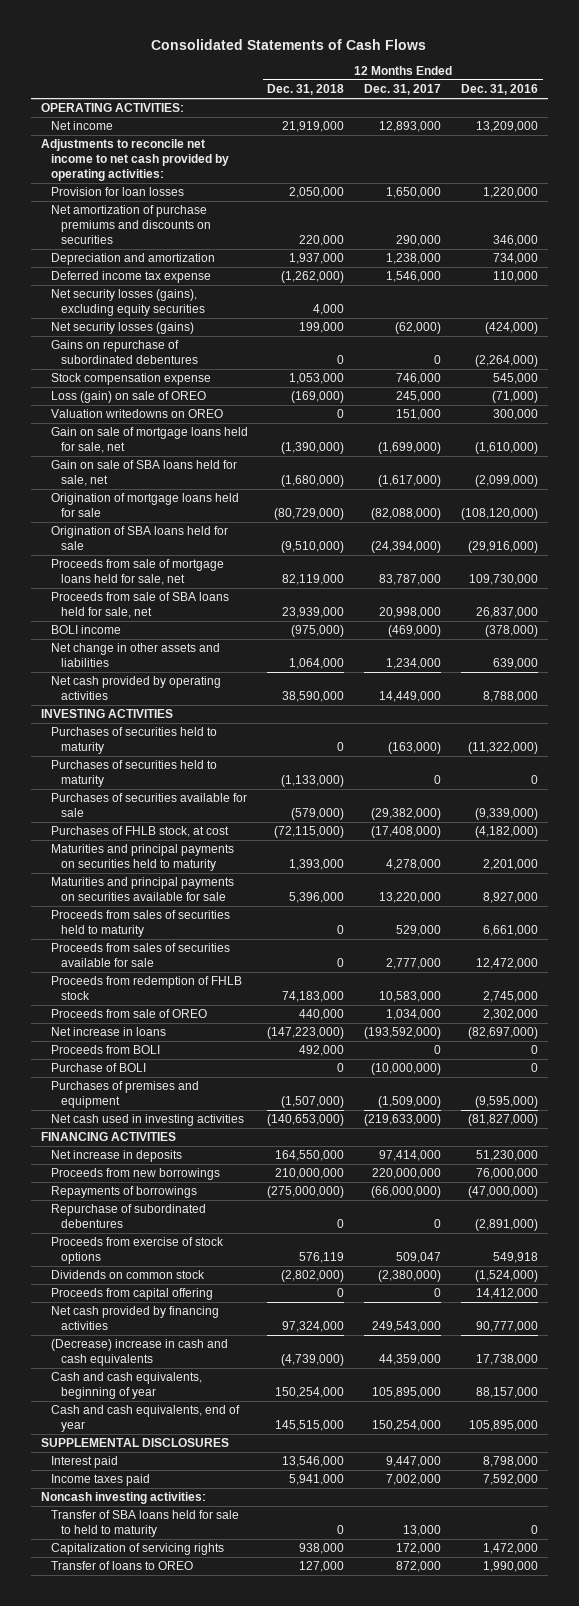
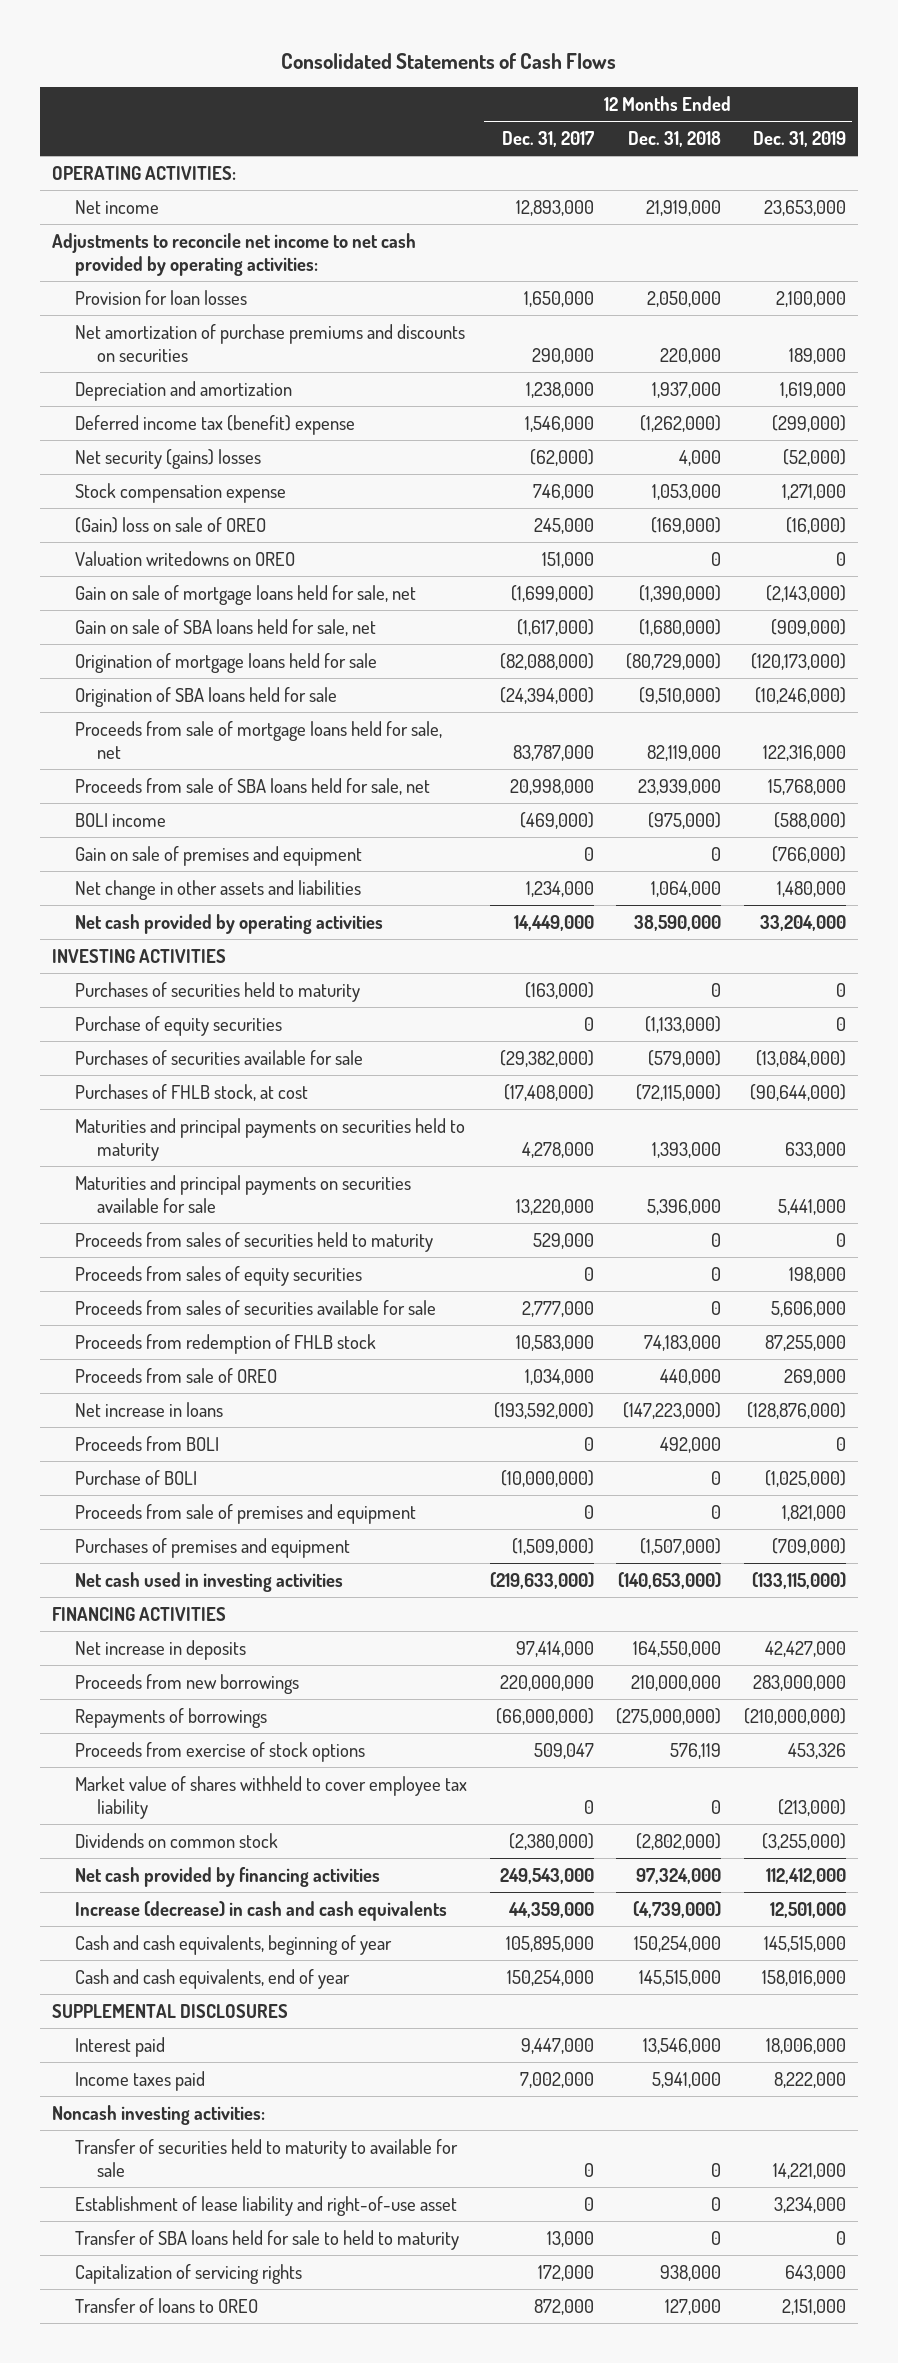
[460,84,538,96] Dec. 31, 2016 -> none
none -> [753,131,847,148] Dec. 31, 2019
[50,289,205,317] Net security losses (gains), excluding equity securities -> none
[50,340,198,365] Gains on repurchase of subordinated debentures -> none
[50,271,211,284] Deferred income tax expense -> [74,414,355,435] Deferred income tax (benefit) expense
[50,322,194,335] Net security losses (gains) -> [74,448,261,469] Net security (gains) losses
[299,322,345,334] 199,000 -> [679,449,722,466] 4,000
[50,391,206,404] Loss (gain) on sale of OREO -> [74,516,266,533] (Gain) loss on sale of OREO
none -> [74,845,362,866] Gain on sale of premises and equipment
[50,760,217,788] Purchases of securities held to maturity -> [74,1015,282,1036] Purchase of equity securities
none -> [74,1265,362,1286] Proceeds from sales of equity securities
none -> [74,1503,416,1524] Proceeds from sale of premises and equipment
[50,1204,206,1229] Repurchase of subordinated debentures -> none
none -> [74,1775,467,1819] Market value of shares withheld to cover employee tax liability
[50,1288,213,1301] Proceeds from capital offering -> none
[50,1339,228,1367] (Decrease) increase in cash and cash equivalents -> [74,1900,447,1921] Increase (decrease) in cash and cash equivalents
none -> [74,2138,458,2177] Transfer of securities held to maturity to available for sale
none -> [74,2195,457,2216] Establishment of lease liability and right-of-use asset

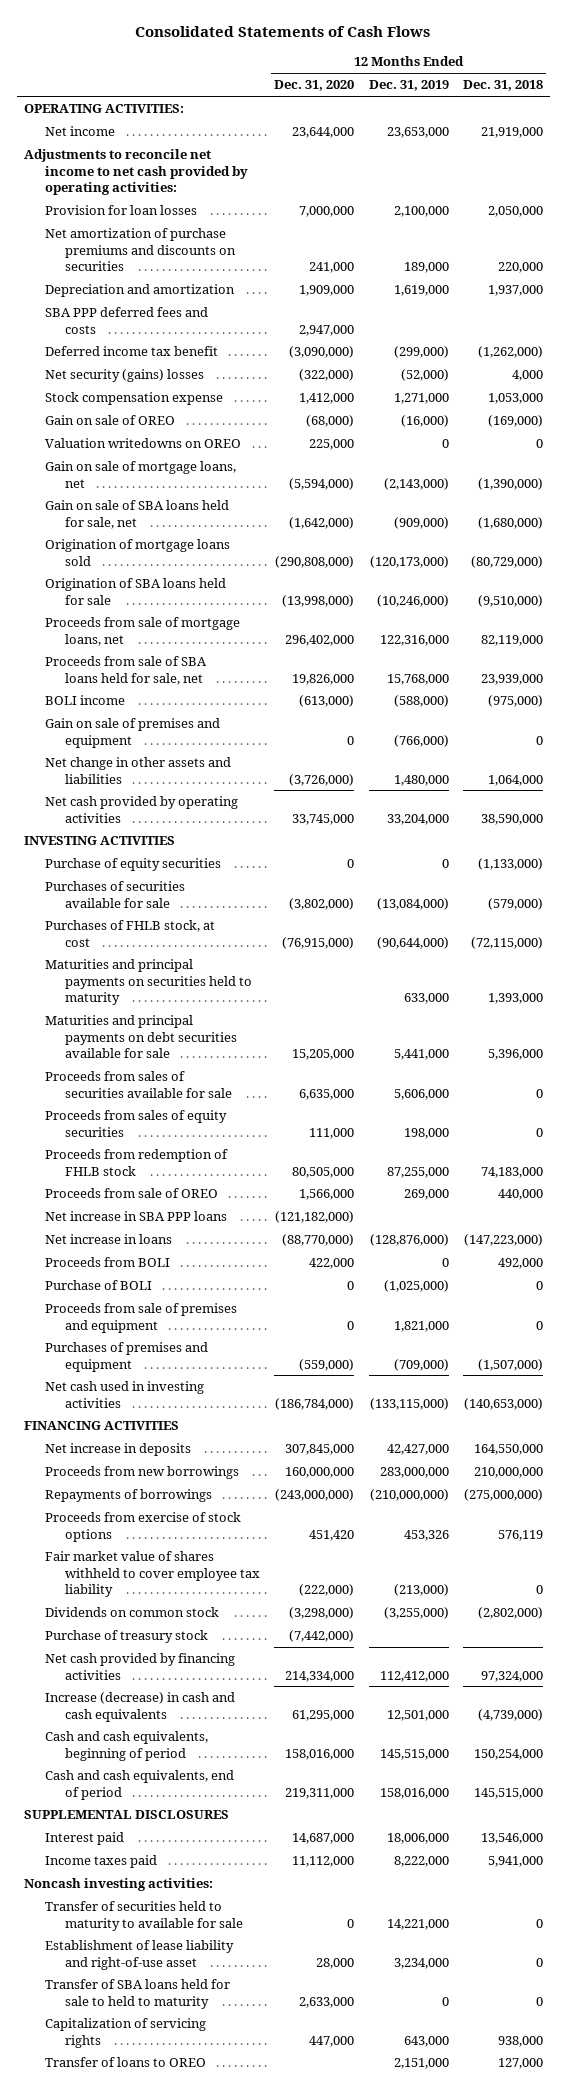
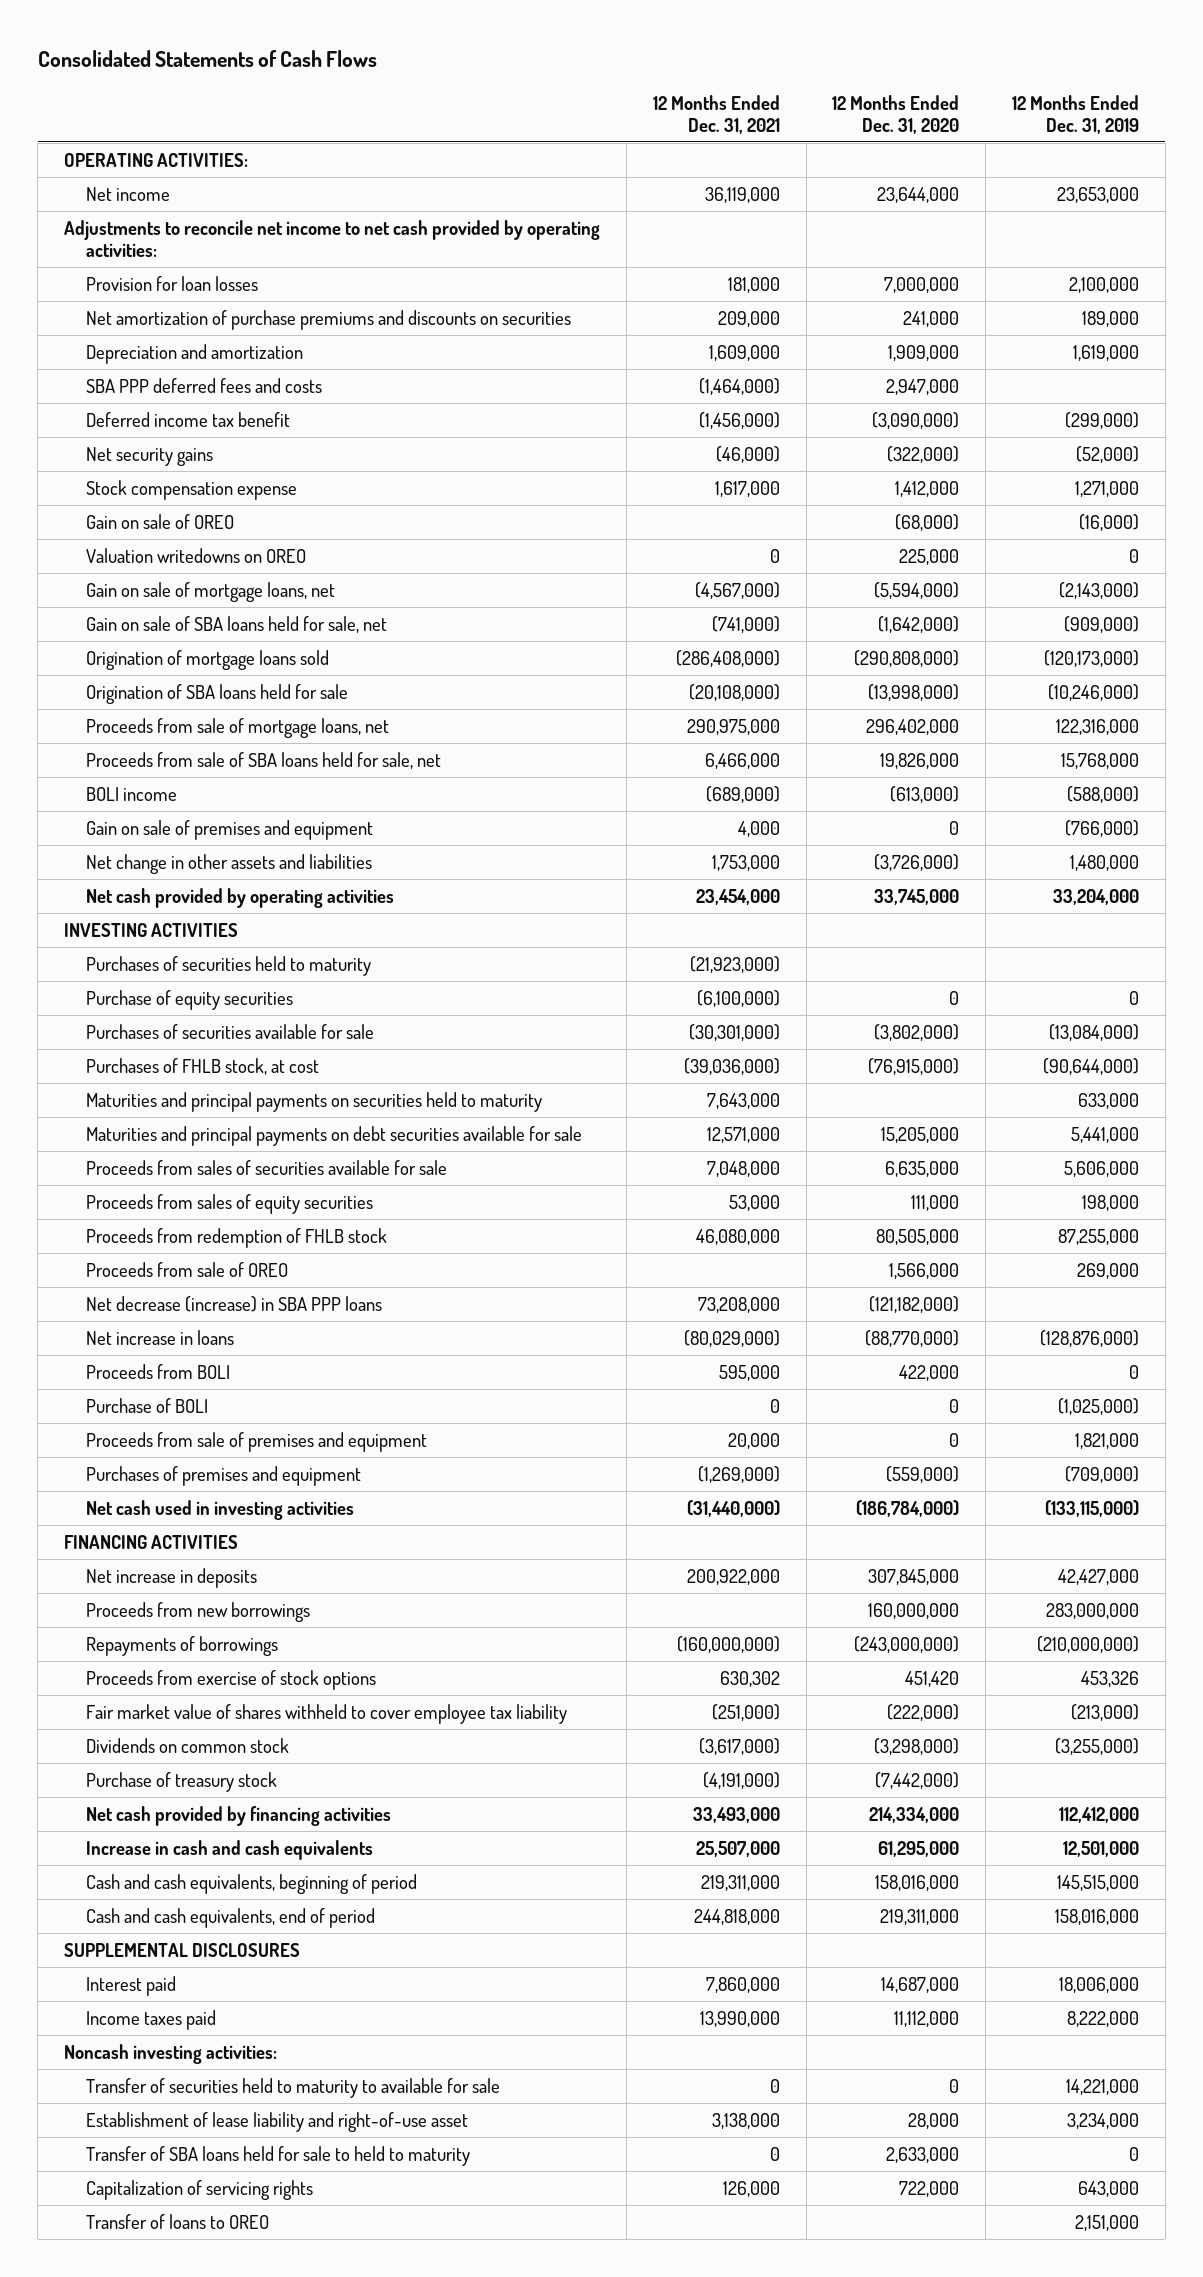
[462,80,543,92] Dec. 31, 2018 -> none
none -> [652,94,780,134] 12 Months Ended Dec. 31, 2021
[44,369,204,383] Net security (gains) losses -> [85,446,213,466] Net security gains
none -> [85,955,371,976] Purchases of securities held to maturity
[44,1211,227,1222] Net increase in SBA PPP loans -> [85,1295,382,1312] Net decrease (increase) in SBA PPP loans
[44,1692,235,1722] Increase (decrease) in cash and cash equivalents -> [85,1839,373,1860] Increase in cash and cash equivalents
[309,2035,355,2047] 447,000 -> [899,2180,960,2197] 722,000

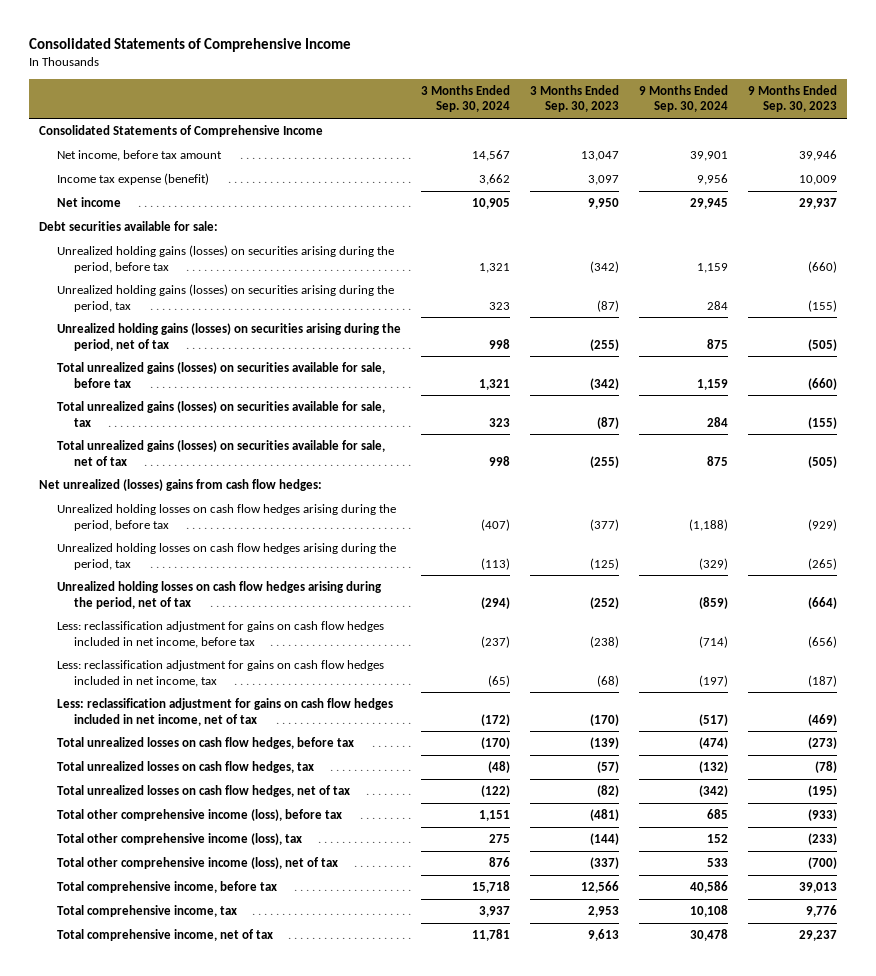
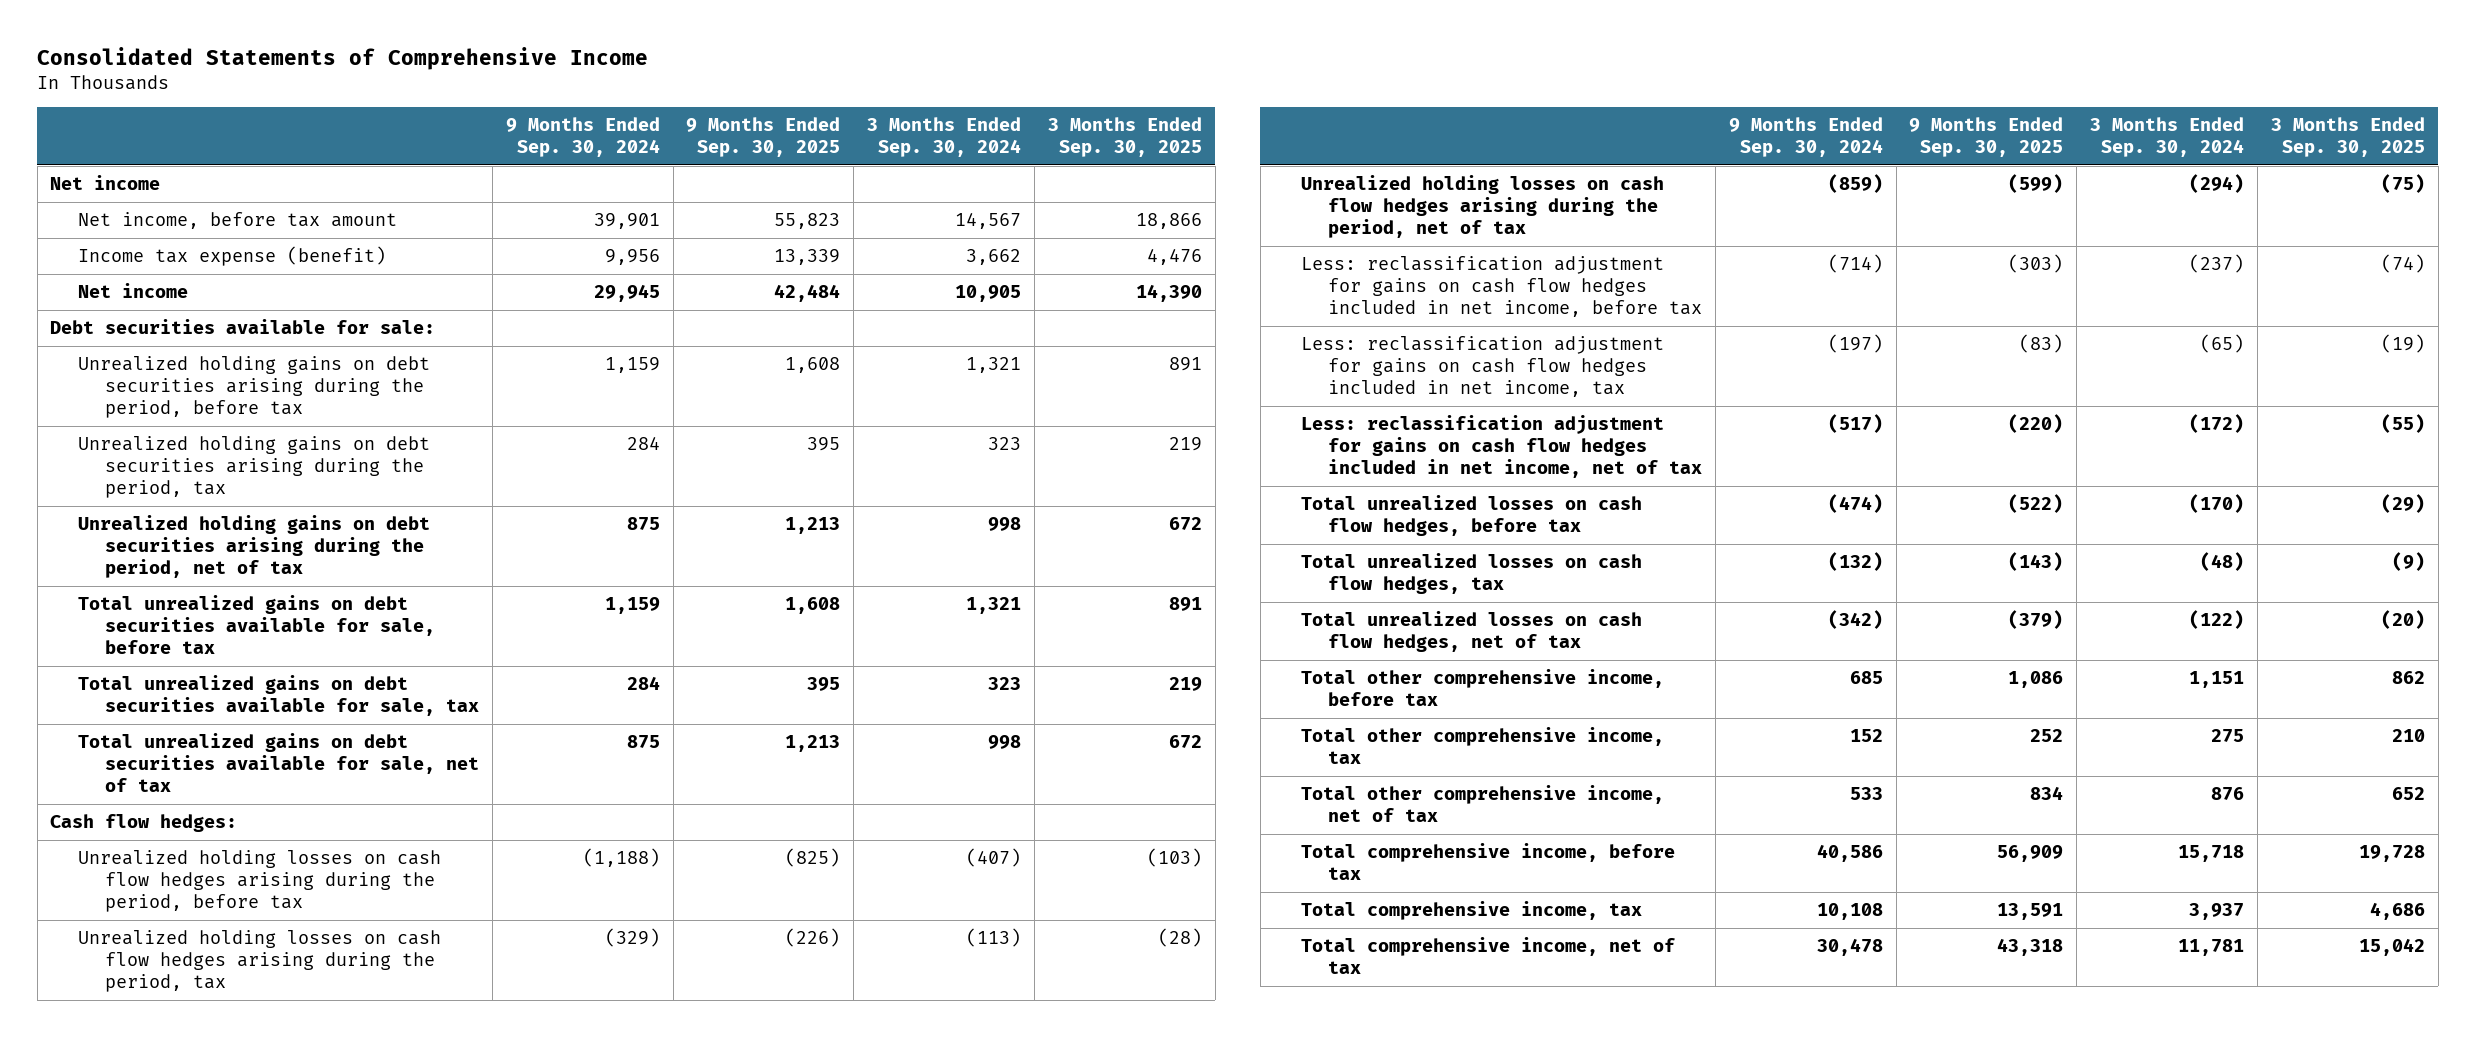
[529,84,619,113] 3 Months Ended Sep. 30, 2023 -> none
[748,84,838,113] 9 Months Ended Sep. 30, 2023 -> none
none -> [686,117,841,158] 9 Months Ended Sep. 30, 2025
none -> [1047,117,1202,158] 3 Months Ended Sep. 30, 2025
[38,124,323,137] Consolidated Statements of Comprehensive Income -> none
none -> [50,175,161,191] Net income
[56,244,394,273] Unrealized holding gains (losses) on securities arising during the period, before tax -> [77,356,430,419] Unrealized holding gains on debt securities arising during the period, before tax
[56,283,394,312] Unrealized holding gains (losses) on securities arising during the period, tax -> [77,436,430,499] Unrealized holding gains on debt securities arising during the period, tax
[56,322,401,351] Unrealized holding gains (losses) on securities arising during the period, net of tax -> [77,515,430,579] Unrealized holding gains on debt securities arising during the period, net of tax
[56,361,385,388] Total unrealized gains (losses) on securities available for sale, before tax -> [77,595,435,655] Total unrealized gains on debt securities available for sale, before tax
[56,400,385,427] Total unrealized gains (losses) on securities available for sale, tax -> [77,675,479,717] Total unrealized gains on debt securities available for sale, tax
[56,439,385,466] Total unrealized gains (losses) on securities available for sale, net of tax -> [77,733,479,793] Total unrealized gains on debt securities available for sale, net of tax
[38,478,322,491] Net unrealized (losses) gains from cash flow hedges: -> [50,814,238,833] Cash flow hedges:
[56,808,342,821] Total other comprehensive income (loss), before tax -> [1300,669,1664,707] Total other comprehensive income, before tax
[56,832,302,845] Total other comprehensive income (loss), tax -> [1300,727,1664,765] Total other comprehensive income, tax
[56,856,338,869] Total other comprehensive income (loss), net of tax -> [1300,785,1664,823] Total other comprehensive income, net of tax

